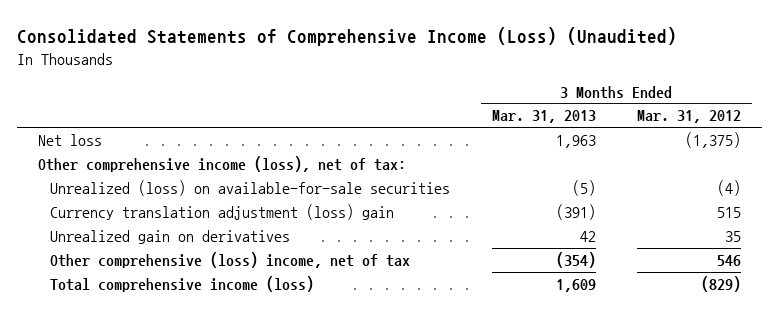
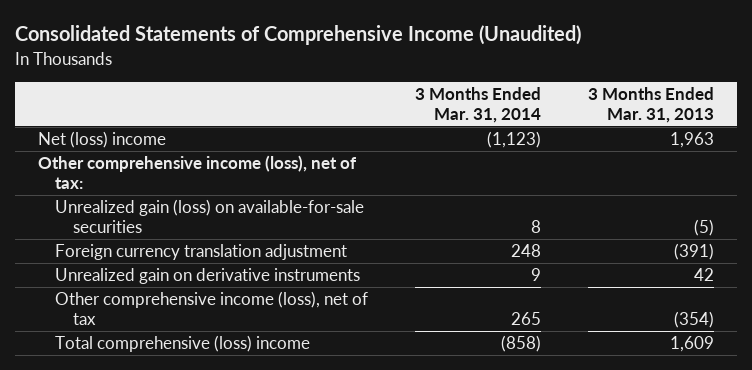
[17,27,678,47] Consolidated Statements of Comprehensive Income (Loss) (Unaudited) -> [14,25,581,46] Consolidated Statements of Comprehensive Income (Unaudited)
[637,110,742,124] Mar. 31, 2012 -> none
none -> [414,86,541,123] 3 Months Ended Mar. 31, 2014
[38,133,103,146] Net loss -> [38,131,167,149] Net (loss) income
[50,179,451,196] Unrealized (loss) on available-for-sale securities -> [55,199,365,234] Unrealized gain (loss) on available-for-sale securities
[50,203,395,220] Currency translation adjustment (loss) gain -> [55,244,348,261] Foreign currency translation adjustment
[50,229,291,244] Unrealized gain on derivatives -> [55,268,361,285] Unrealized gain on derivative instruments
[50,251,411,268] Other comprehensive (loss) income, net of tax -> [55,291,369,326] Other comprehensive income (loss), net of tax
[50,275,315,292] Total comprehensive income (loss) -> [55,335,311,353] Total comprehensive (loss) income

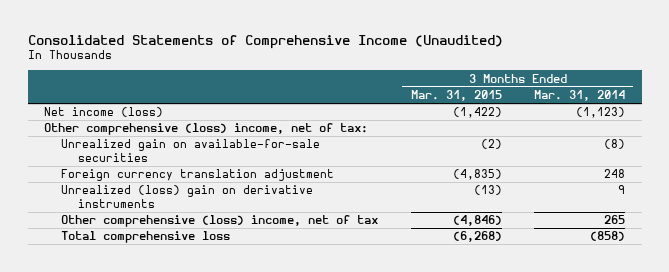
[587,86,714,123] 3 Months Ended Mar. 31, 2013 -> none
none -> [410,90,502,102] Mar. 31, 2015
[38,131,167,149] Net (loss) income -> [43,107,163,118] Net income (loss)
[38,155,358,190] Other comprehensive income (loss), net of tax: -> [43,123,368,136] Other comprehensive (loss) income, net of tax:
[55,199,365,234] Unrealized gain (loss) on available-for-sale securities -> [60,139,320,162] Unrealized gain on available-for-sale securities
[530,220,541,234] 8 -> [604,139,626,150] (8)
[55,268,361,285] Unrealized gain on derivative instruments -> [60,185,313,208] Unrealized (loss) gain on derivative instruments
[55,291,369,326] Other comprehensive income (loss), net of tax -> [60,215,378,228] Other comprehensive (loss) income, net of tax
[55,335,311,353] Total comprehensive (loss) income -> [60,231,230,244] Total comprehensive loss

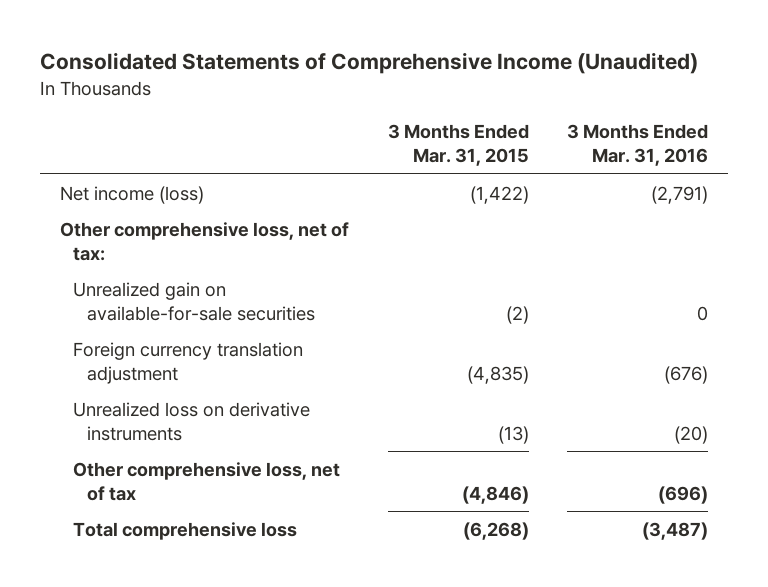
[534,90,626,102] Mar. 31, 2014 -> none
none -> [567,124,709,167] 3 Months Ended Mar. 31, 2016
[43,123,368,136] Other comprehensive (loss) income, net of tax: -> [59,221,349,261] Other comprehensive loss, net of tax:
[60,185,313,208] Unrealized (loss) gain on derivative instruments -> [73,401,311,441] Unrealized loss on derivative instruments
[60,215,378,228] Other comprehensive (loss) income, net of tax -> [73,461,341,501] Other comprehensive loss, net of tax

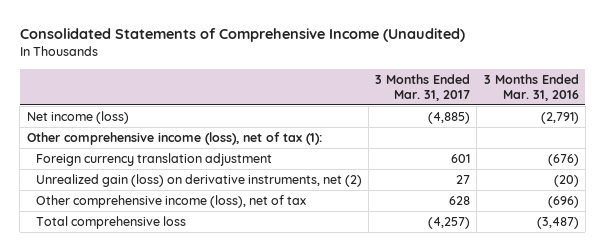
[387,124,529,167] 3 Months Ended Mar. 31, 2015 -> none
none -> [375,73,471,101] 3 Months Ended Mar. 31, 2017
[73,281,316,321] Unrealized gain on available-for-sale securities -> none
[59,221,349,261] Other comprehensive loss, net of tax: -> [26,131,322,145] Other comprehensive income (loss), net of tax (1):
[73,401,311,441] Unrealized loss on derivative instruments -> [35,173,362,187] Unrealized gain (loss) on derivative instruments, net (2)
[73,461,341,501] Other comprehensive loss, net of tax -> [35,194,306,208] Other comprehensive income (loss), net of tax

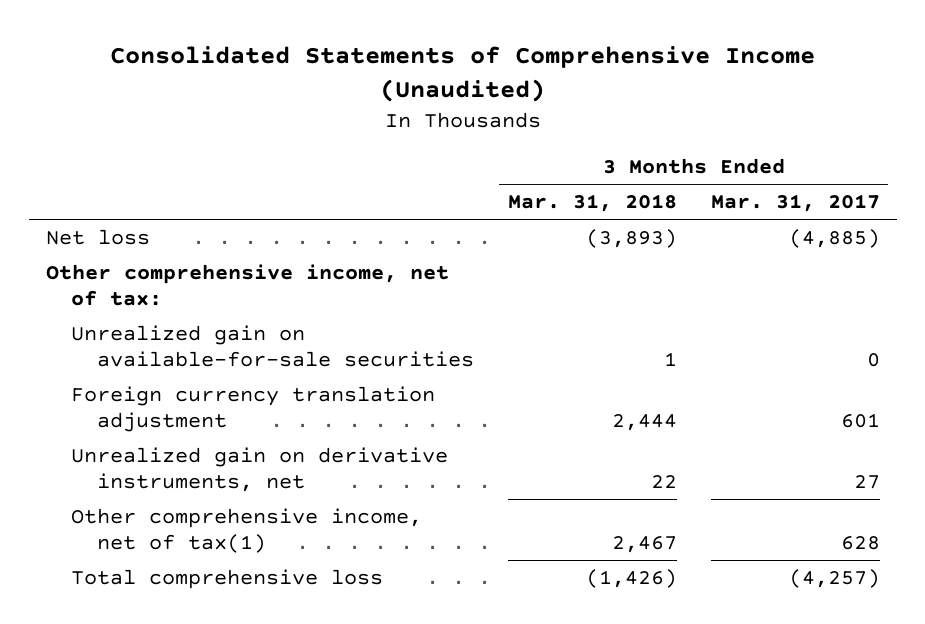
[483,73,579,101] 3 Months Ended Mar. 31, 2016 -> none
none -> [507,194,677,213] Mar. 31, 2018
[26,110,129,124] Net income (loss) -> [45,228,150,245] Net loss
[26,131,322,145] Other comprehensive income (loss), net of tax (1): -> [45,263,449,306] Other comprehensive income, net of tax:
none -> [71,324,474,367] Unrealized gain on available-for-sale securities
[35,173,362,187] Unrealized gain (loss) on derivative instruments, net (2) -> [71,446,449,492] Unrealized gain on derivative instruments, net
[35,194,306,208] Other comprehensive income (loss), net of tax -> [71,507,423,553] Other comprehensive income, net of tax(1)

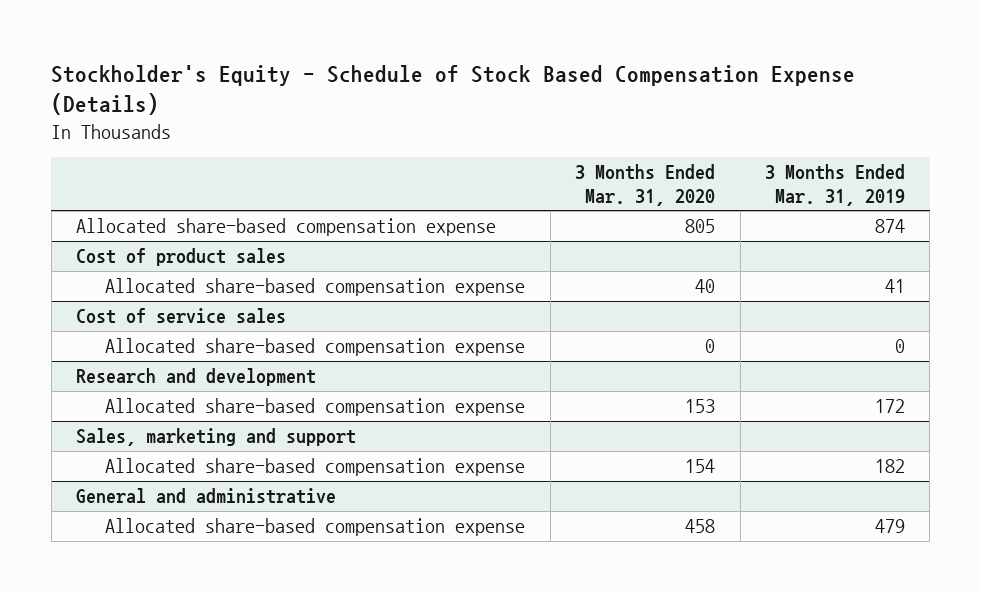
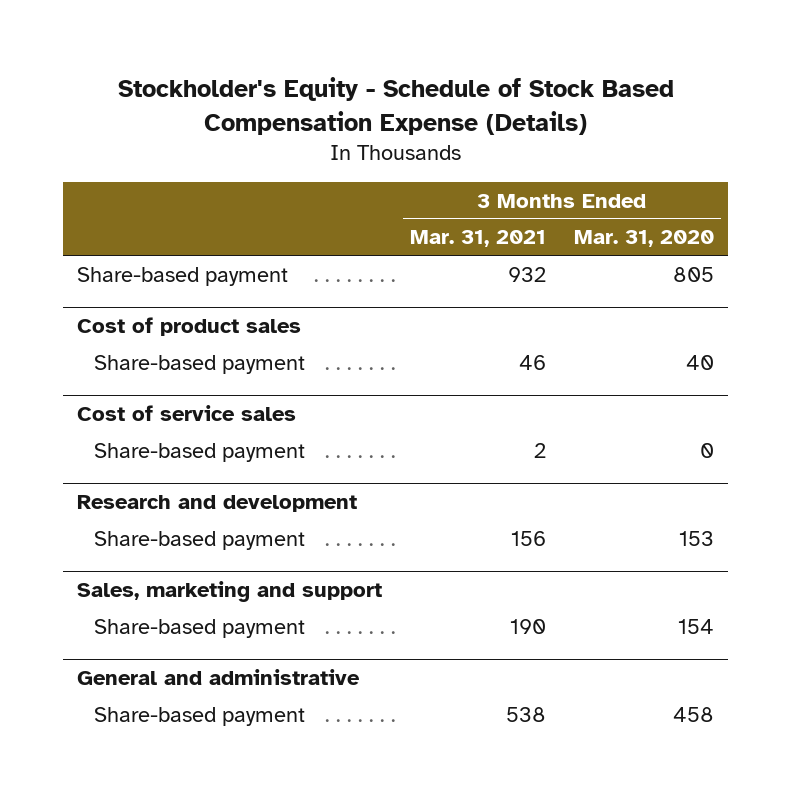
[764,164,905,206] 3 Months Ended Mar. 31, 2019 -> none
none -> [410,230,547,248] Mar. 31, 2021
[76,217,497,236] Allocated share-based compensation expense -> [77,266,289,286] Share-based payment
[105,277,526,296] Allocated share-based compensation expense -> [94,354,306,374] Share-based payment
[105,337,526,356] Allocated share-based compensation expense -> [94,442,306,462] Share-based payment
[105,397,526,416] Allocated share-based compensation expense -> [94,530,306,550] Share-based payment
[105,457,526,476] Allocated share-based compensation expense -> [94,618,306,638] Share-based payment
[105,517,526,536] Allocated share-based compensation expense -> [94,706,306,726] Share-based payment

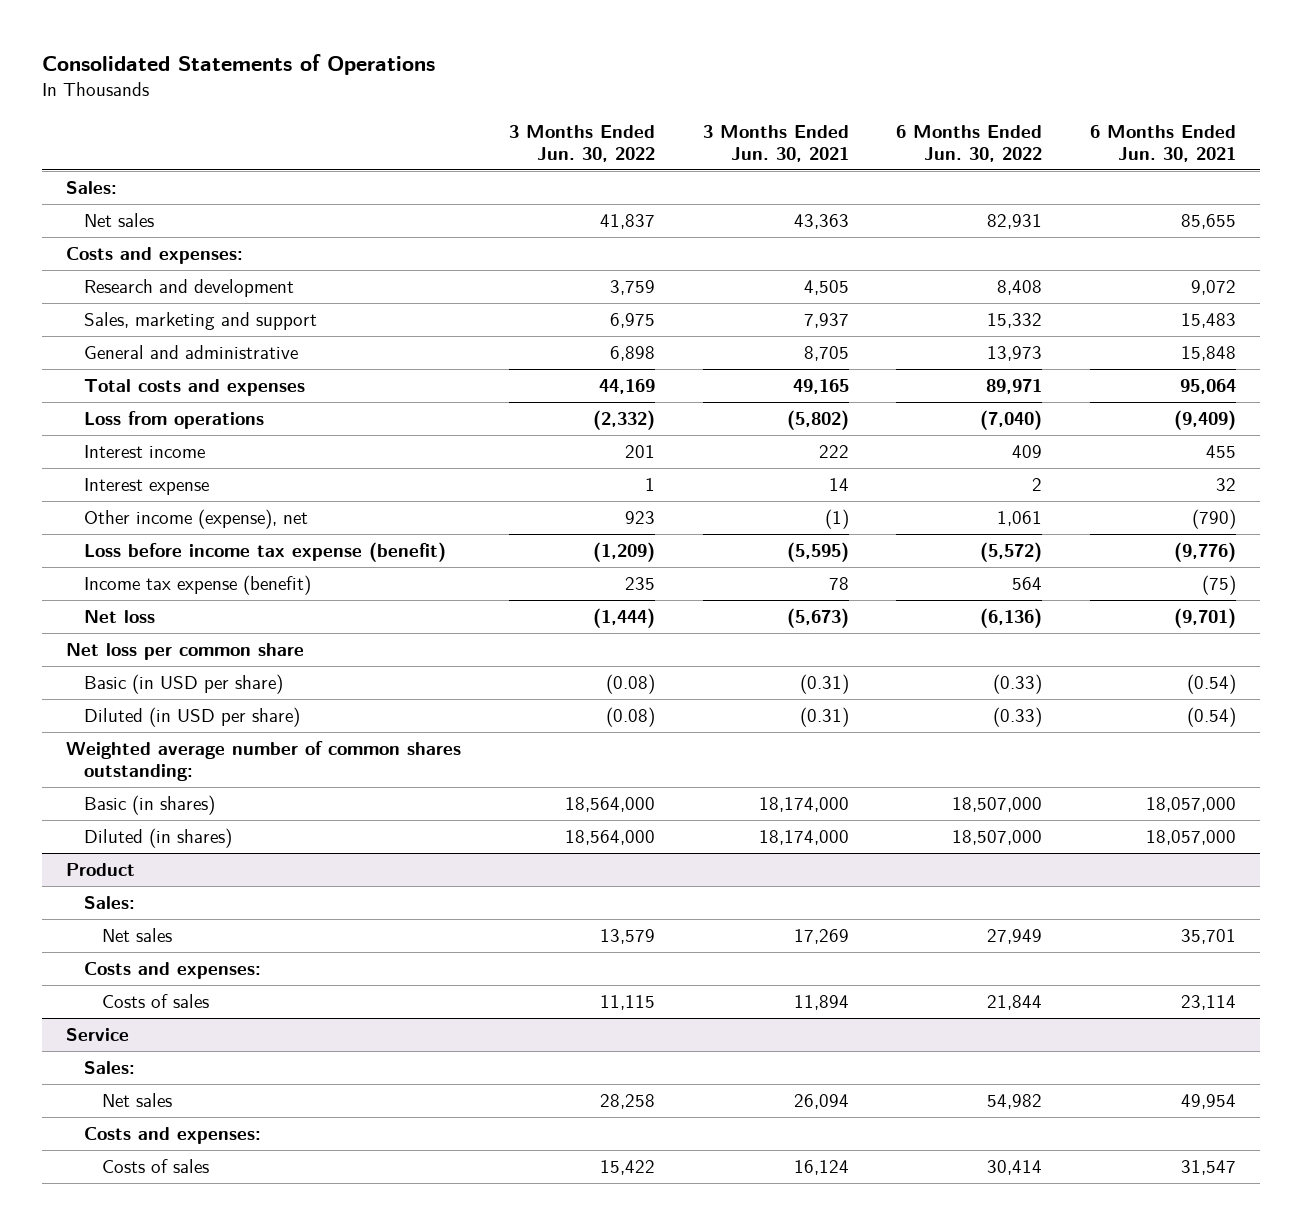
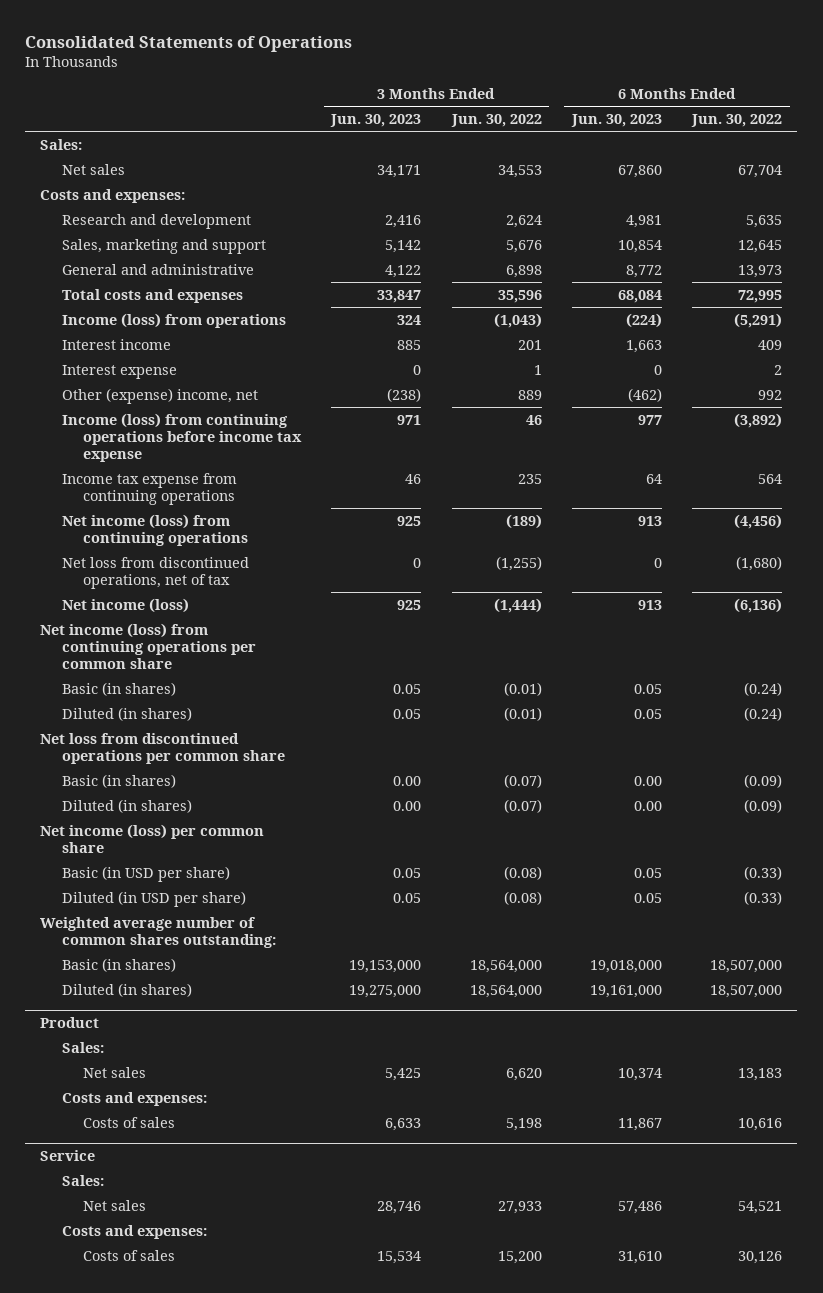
[702,124,849,162] 3 Months Ended Jun. 30, 2021 -> none
[1090,124,1237,162] 6 Months Ended Jun. 30, 2021 -> none
none -> [330,114,422,128] Jun. 30, 2023
none -> [570,114,662,128] Jun. 30, 2023
[599,213,655,229] 41,837 -> [497,164,542,178] 34,553
[987,213,1043,229] 82,931 -> [738,164,783,178] 67,704
[609,279,655,295] 3,759 -> [505,214,542,228] 2,624
[997,279,1043,295] 8,408 -> [746,214,783,228] 5,635
[609,312,655,328] 6,975 -> [505,239,542,253] 5,676
[987,312,1043,328] 15,332 -> [738,239,783,253] 12,645
[598,378,655,394] 44,169 -> [497,289,542,303] 35,596
[986,378,1043,394] 89,971 -> [738,289,783,303] 72,995
[84,410,265,429] Loss from operations -> [61,312,286,328] Income (loss) from operations
[592,409,655,430] (2,332) -> [493,312,542,328] (1,043)
[980,409,1043,430] (7,040) -> [734,312,783,328] (5,291)
[84,508,309,529] Other income (expense), net -> [61,387,258,404] Other (expense) income, net
[624,510,655,524] 923 -> [517,389,542,400] 889
[997,510,1043,526] 1,061 -> [758,389,783,400] 992
[84,541,447,562] Loss before income tax expense (benefit) -> [61,412,302,463] Income (loss) from continuing operations before income tax expense
[592,541,655,562] (1,209) -> [525,414,542,425] 46
[980,541,1043,562] (5,572) -> [734,412,783,428] (3,892)
[84,574,312,595] Income tax expense (benefit) -> [61,472,237,505] Income tax expense from continuing operations
none -> [61,513,248,546] Net income (loss) from continuing operations
none -> [61,556,249,589] Net loss from discontinued operations, net of tax
[84,609,156,623] Net loss -> [61,597,189,613] Net income (loss)
none -> [40,622,256,670] Net income (loss) from continuing operations per common share
none -> [61,681,176,696] Basic (in shares)
none -> [61,706,192,721] Diluted (in shares)
none -> [40,732,285,764] Net loss from discontinued operations per common share
none -> [61,773,176,788] Basic (in shares)
none -> [61,798,192,813] Diluted (in shares)
[66,642,305,660] Net loss per common share -> [40,823,265,853] Net income (loss) per common share
[599,928,655,944] 13,579 -> [505,1067,542,1081] 6,620
[987,928,1043,944] 27,949 -> [738,1067,783,1081] 13,183
[599,994,655,1010] 11,115 -> [505,1117,542,1131] 5,198
[987,994,1043,1010] 21,844 -> [738,1117,783,1131] 10,616
[599,1093,655,1109] 28,258 -> [497,1200,542,1214] 27,933
[987,1093,1043,1109] 54,982 -> [738,1200,783,1214] 54,521
[599,1159,655,1175] 15,422 -> [497,1250,542,1264] 15,200
[987,1159,1043,1175] 30,414 -> [738,1250,783,1264] 30,126

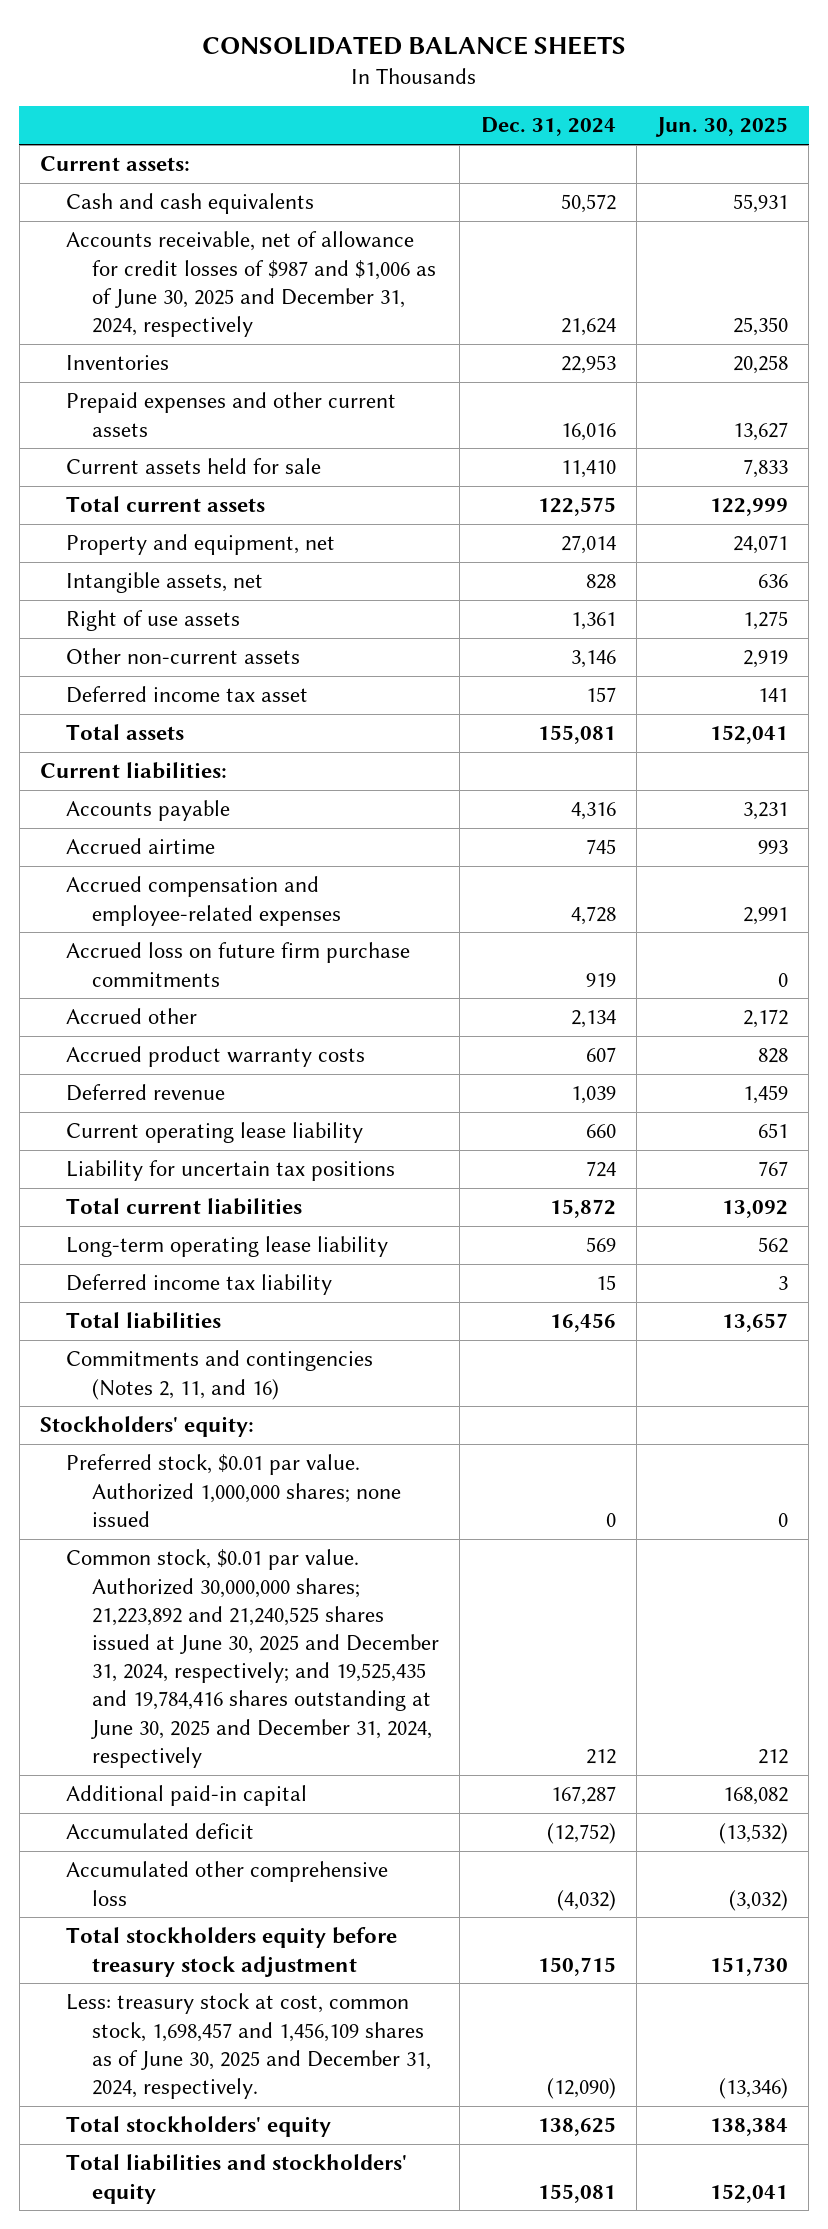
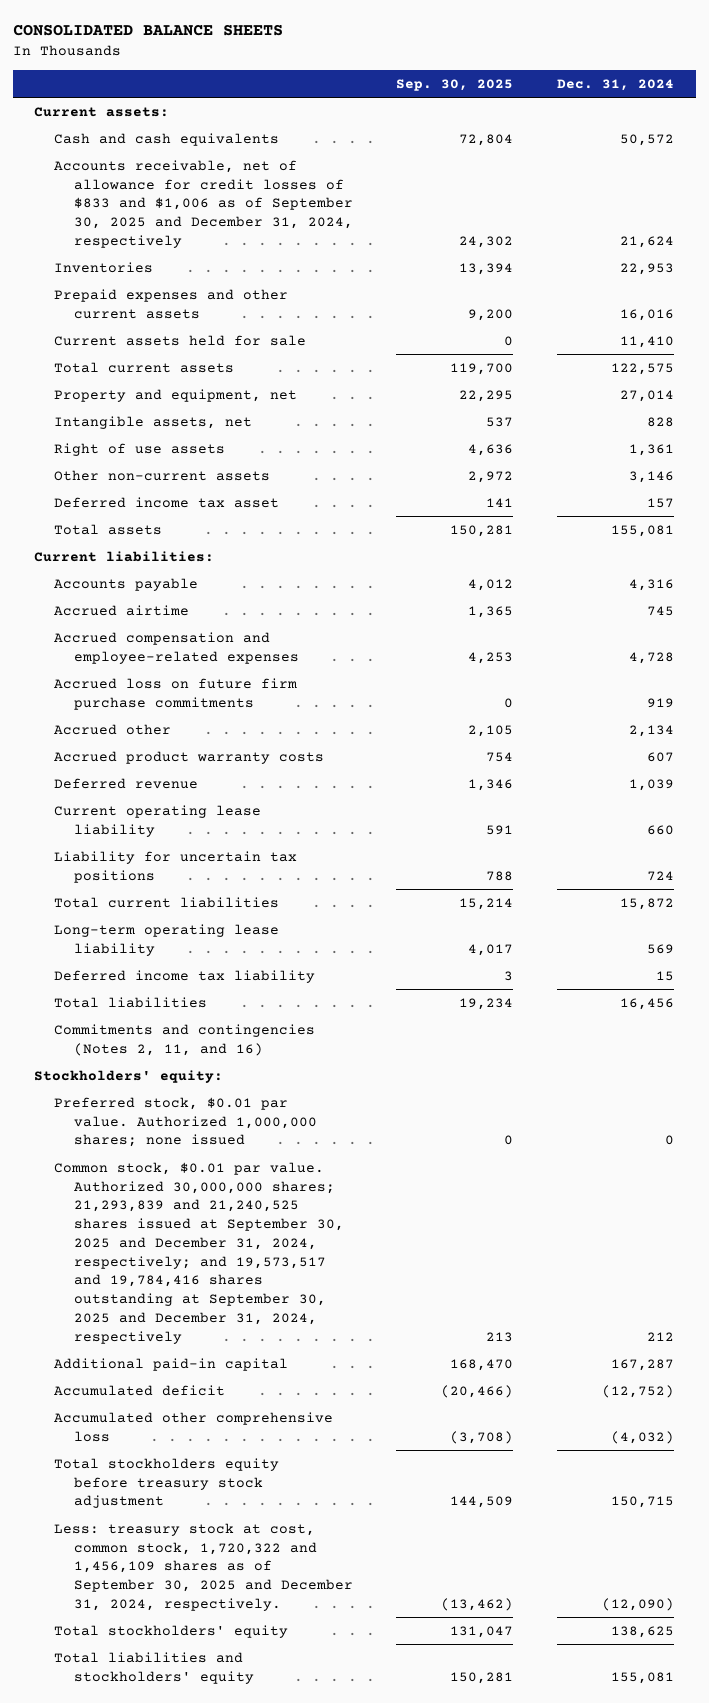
[654,117,788,138] Jun. 30, 2025 -> none
none -> [396,78,514,91] Sep. 30, 2025
[66,231,437,337] Accounts receivable, net of allowance for credit losses of $987 and $1,006 as of June 30, 2025 and December 31, 2024, respectively -> [54,159,353,248] Accounts receivable, net of allowance for credit losses of $833 and $1,006 as of September 30, 2025 and December 31, 2024, respectively
[66,1549,440,1768] Common stock, $0.01 par value. Authorized 30,000,000 shares; 21,223,892 and 21,240,525 shares issued at June 30, 2025 and December 31, 2024, respectively; and 19,525,435 and 19,784,416 shares outstanding at June 30, 2025 and December 31, 2024, respectively -> [54,1161,344,1344] Common stock, $0.01 par value. Authorized 30,000,000 shares; 21,293,839 and 21,240,525 shares issued at September 30, 2025 and December 31, 2024, respectively; and 19,573,517 and 19,784,416 shares outstanding at September 30, 2025 and December 31, 2024, respectively
[66,1993,432,2099] Less: treasury stock at cost, common stock, 1,698,457 and 1,456,109 shares as of June 30, 2025 and December 31, 2024, respectively. -> [54,1522,353,1611] Less: treasury stock at cost, common stock, 1,720,322 and 1,456,109 shares as of September 30, 2025 and December 31, 2024, respectively.

